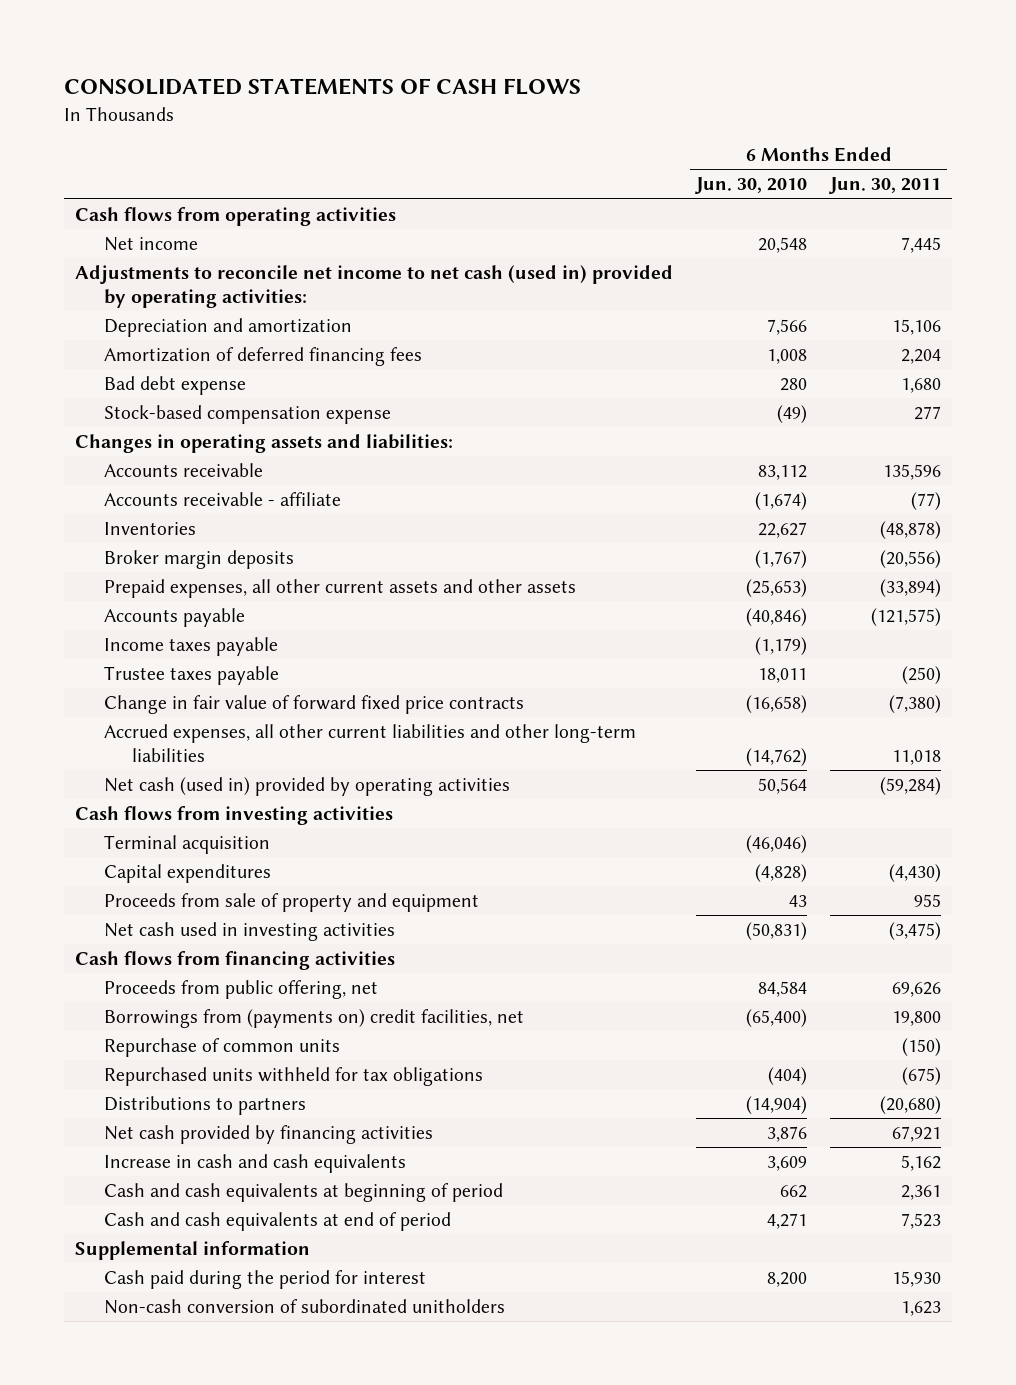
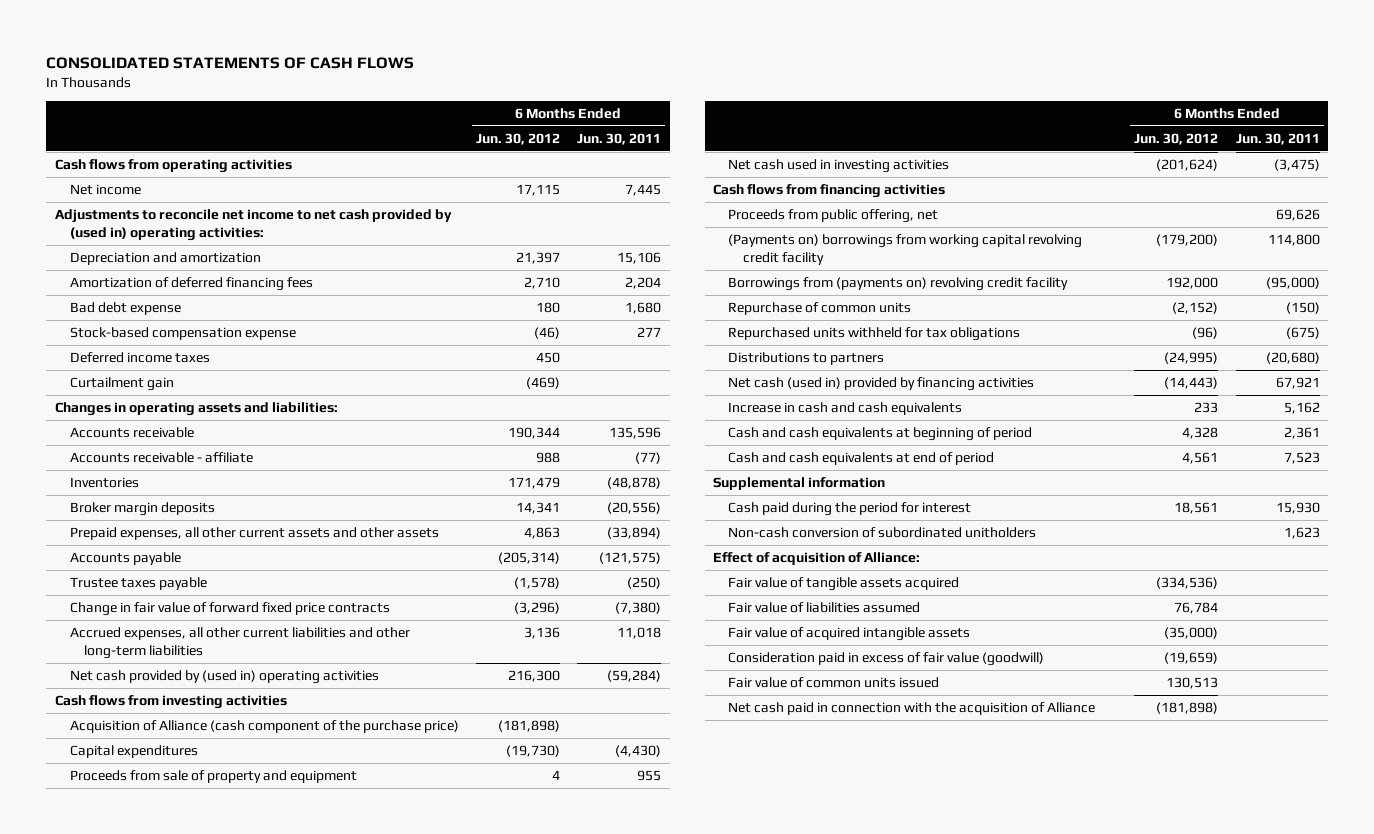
[695,177,808,195] Jun. 30, 2010 -> none
none -> [475,132,560,145] Jun. 30, 2012
[75,264,674,309] Adjustments to reconcile net income to net cash (used in) provided by operating activities: -> [54,209,452,241] Adjustments to reconcile net income to net cash provided by (used in) operating activities:
none -> [69,352,210,364] Deferred income taxes
none -> [69,377,174,392] Curtailment gain
[103,636,278,656] Income taxes payable -> none
[103,776,510,796] Net cash (used in) provided by operating activities -> [69,670,379,685] Net cash provided by (used in) operating activities
[103,834,270,854] Terminal acquisition -> [69,720,459,734] Acquisition of Alliance (cash component of the purchase price)
none -> [727,234,1082,265] (Payments on) borrowings from working capital revolving credit facility
[103,1008,524,1028] Borrowings from (payments on) credit facilities, net -> [727,277,1068,292] Borrowings from (payments on) revolving credit facility
[891,1010,941,1026] 19,800 -> [1265,277,1320,290] (95,000)
[103,1124,433,1144] Net cash provided by financing activities -> [727,377,1034,392] Net cash (used in) provided by financing activities
none -> [713,552,921,566] Effect of acquisition of Alliance:
none -> [727,577,959,592] Fair value of tangible assets acquired
none -> [727,602,920,614] Fair value of liabilities assumed
none -> [727,627,970,642] Fair value of acquired intangible assets
none -> [727,652,1044,667] Consideration paid in excess of fair value (goodwill)
none -> [727,677,939,689] Fair value of common units issued
none -> [727,702,1095,716] Net cash paid in connection with the acquisition of Alliance

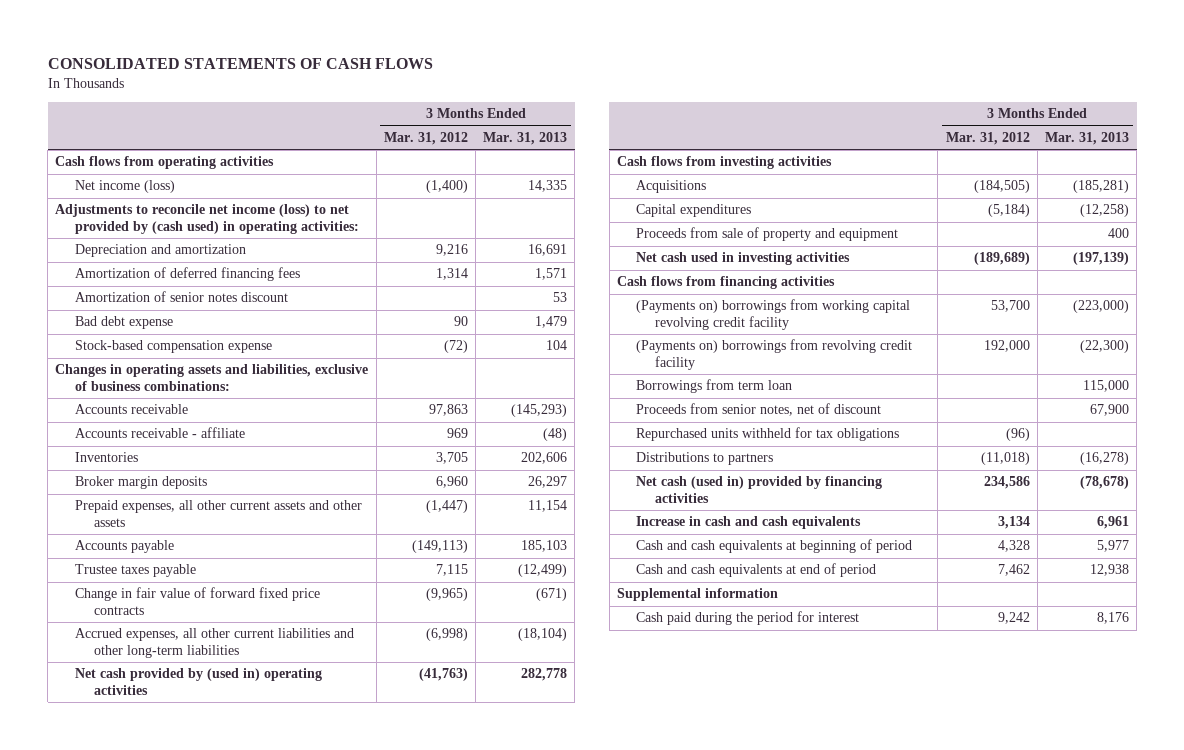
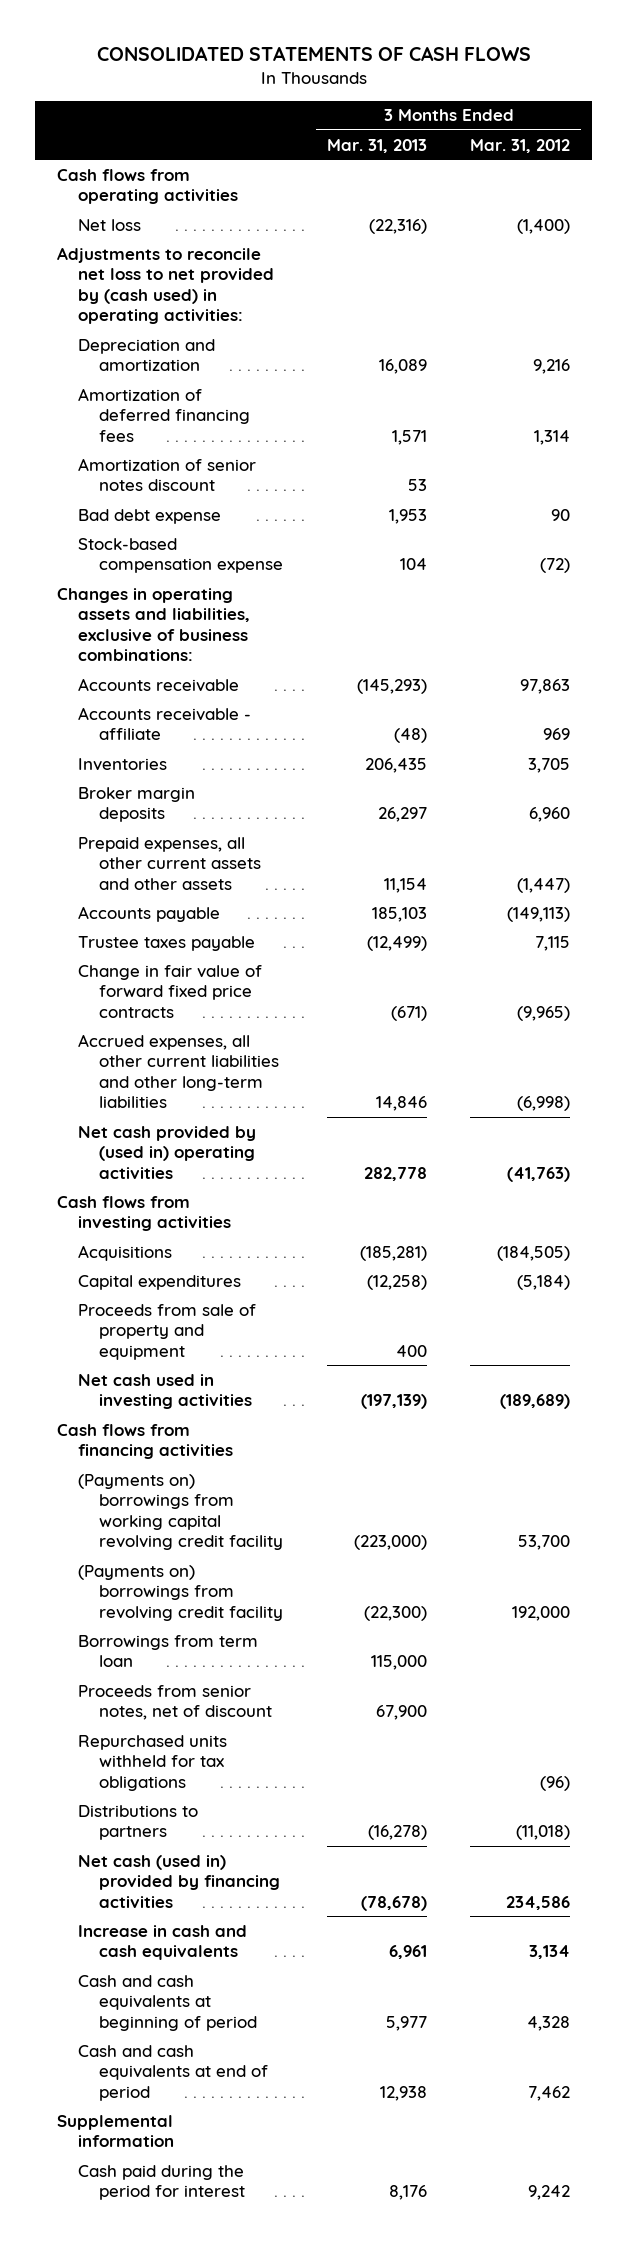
[74,180,175,194] Net income (loss) -> [78,218,142,231] Net loss
[528,180,568,193] 14,335 -> [368,218,427,234] (22,316)
[55,204,359,234] Adjustments to reconcile net income (loss) to net provided by (cash used) in operating activities: -> [56,246,275,324] Adjustments to reconcile net loss to net provided by (cash used) in operating activities:
[528,244,568,257] 16,691 -> [378,359,427,375] 16,089
[535,316,568,329] 1,479 -> [388,508,427,524] 1,953
[521,452,568,465] 202,606 -> [364,757,427,773] 206,435
[518,628,568,642] (18,104) -> [375,1095,427,1111] 14,846

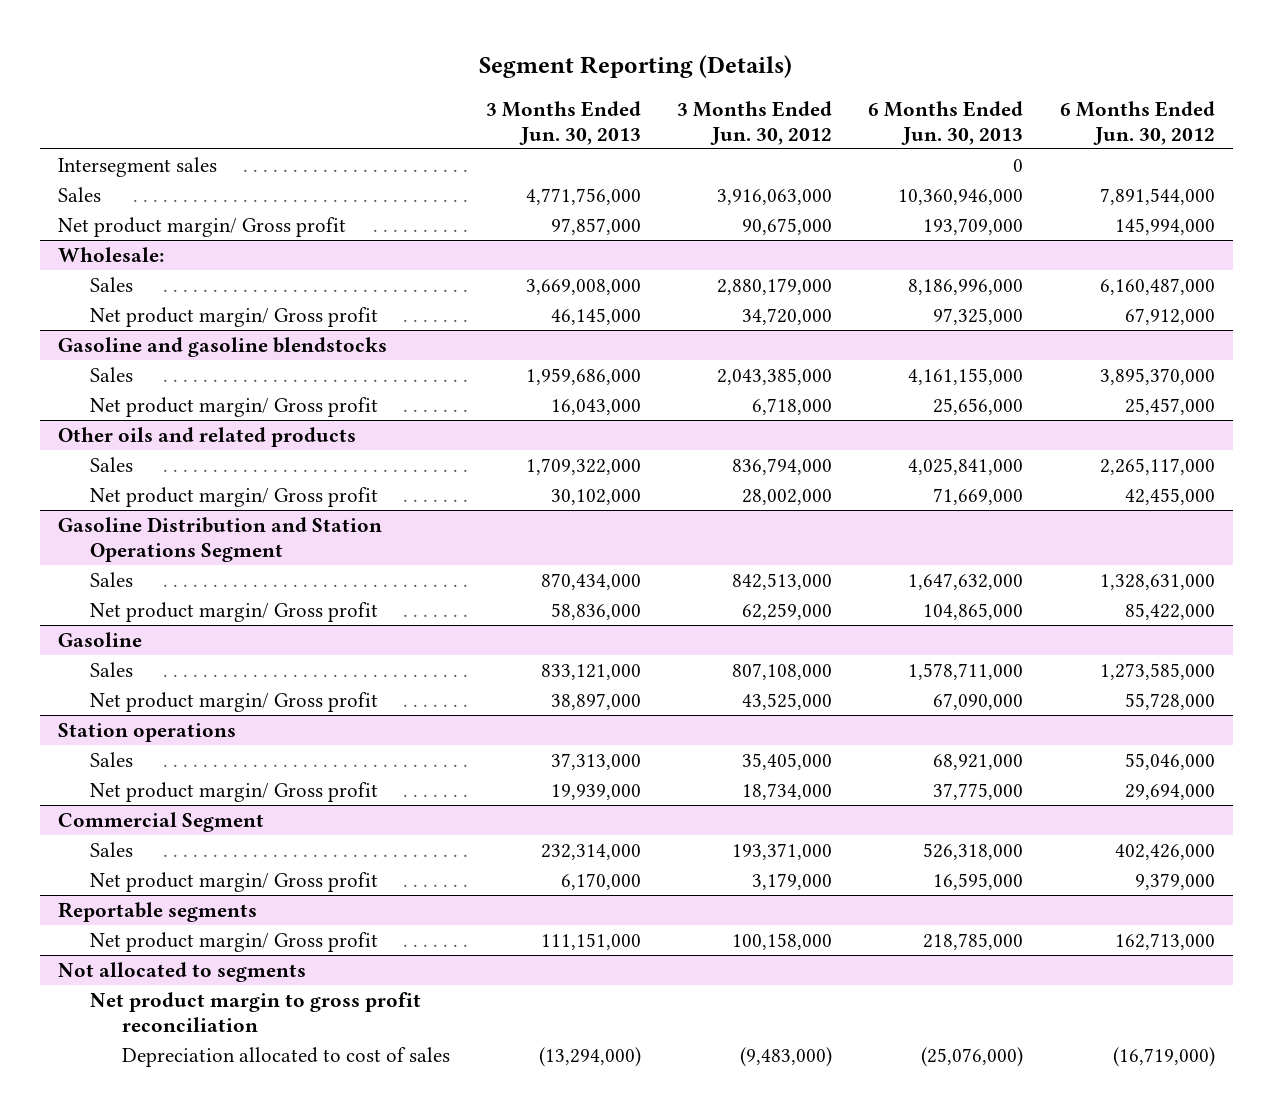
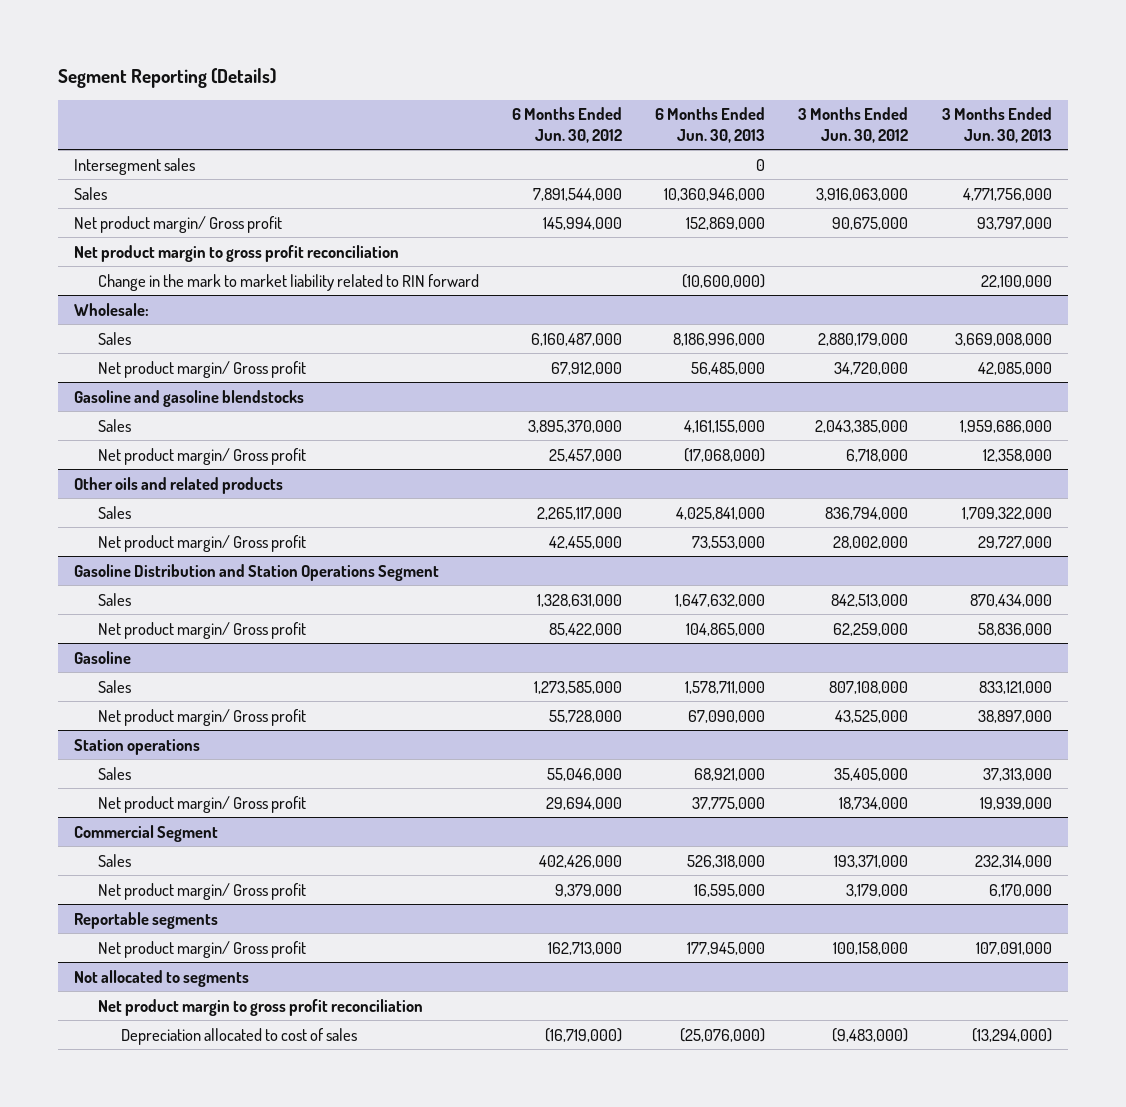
[551,218,642,236] 97,857,000 -> [976,216,1052,230] 93,797,000
[923,218,1024,236] 193,709,000 -> [686,216,766,230] 152,869,000
none -> [74,244,400,262] Net product margin to gross profit reconciliation
none -> [97,273,479,291] Change in the mark to market liability related to RIN forward
[551,308,642,326] 46,145,000 -> [977,361,1052,375] 42,085,000
[933,308,1024,326] 97,325,000 -> [691,361,766,375] 56,485,000
[551,399,642,416] 16,043,000 -> [982,448,1052,462] 12,358,000
[933,398,1024,416] 25,656,000 -> [684,447,766,462] (17,068,000)
[551,489,642,506] 30,102,000 -> [977,535,1052,549] 29,727,000
[933,488,1024,506] 71,669,000 -> [692,535,766,549] 73,553,000
[541,933,642,951] 111,151,000 -> [975,941,1052,955] 107,091,000
[923,933,1024,951] 218,785,000 -> [687,941,766,955] 177,945,000

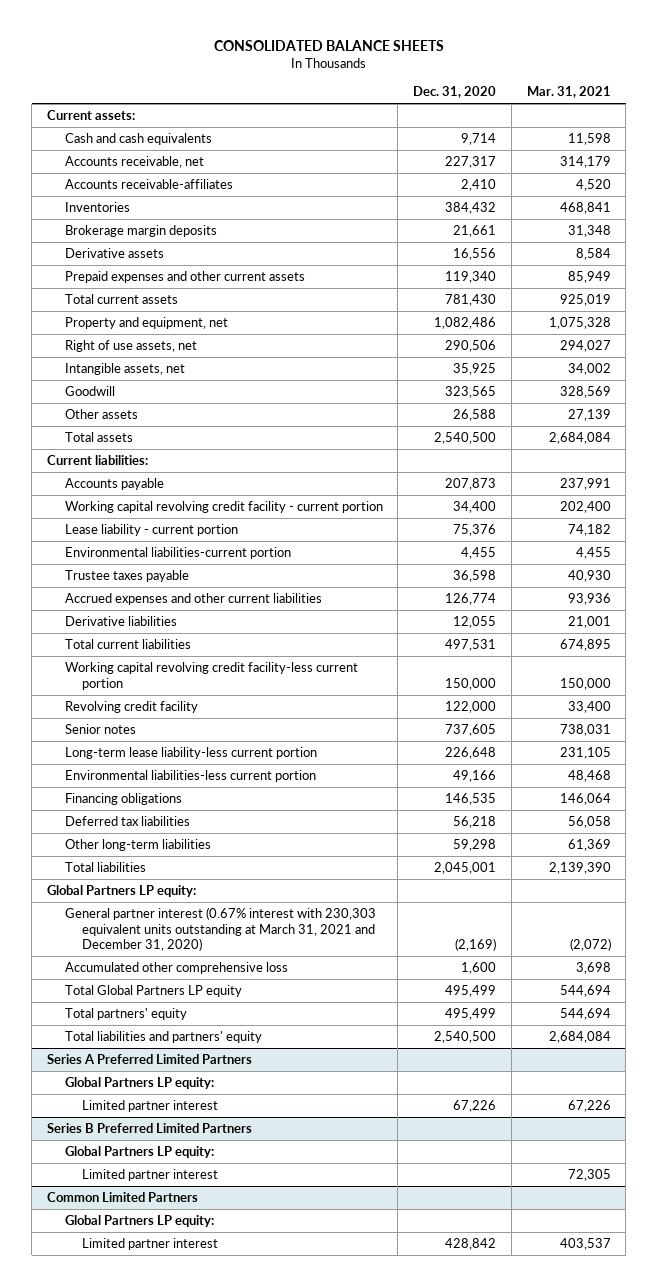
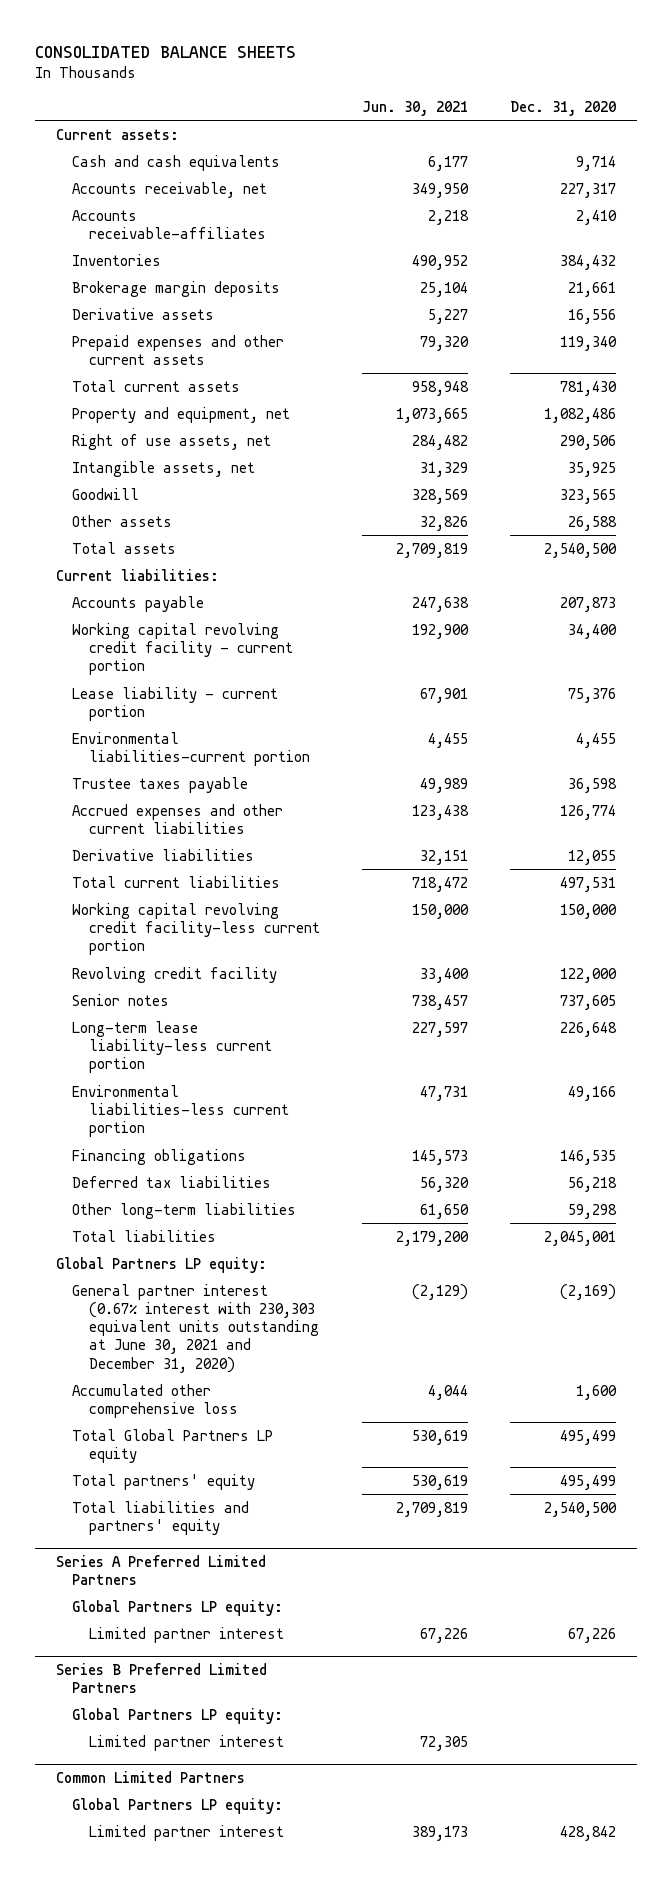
[526,86,611,99] Mar. 31, 2021 -> none
none -> [361,100,468,116] Jun. 30, 2021
[64,907,376,952] General partner interest (0.67% interest with 230,303 equivalent units outstanding at March 31, 2021 and December 31, 2020) -> [72,1283,319,1373] General partner interest (0.67% interest with 230,303 equivalent units outstanding at June 30, 2021 and December 31, 2020)

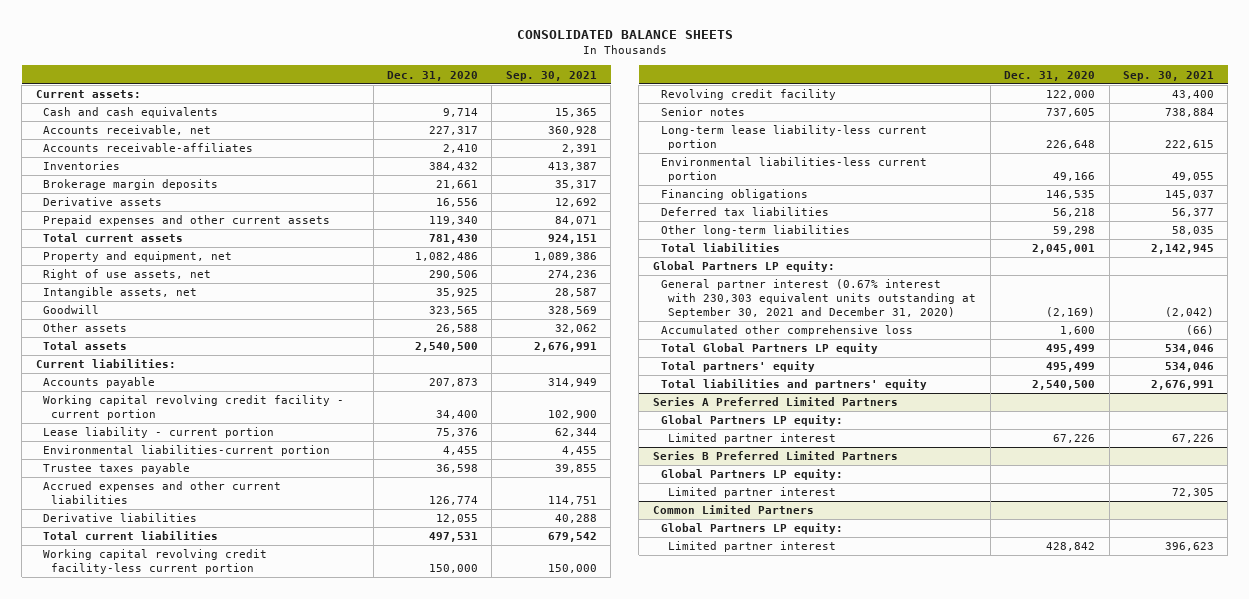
[361,100,468,116] Jun. 30, 2021 -> none
none -> [505,70,597,81] Sep. 30, 2021
[72,1283,319,1373] General partner interest (0.67% interest with 230,303 equivalent units outstanding at June 30, 2021 and December 31, 2020) -> [660,279,977,318] General partner interest (0.67% interest with 230,303 equivalent units outstanding at September 30, 2021 and December 31, 2020)

